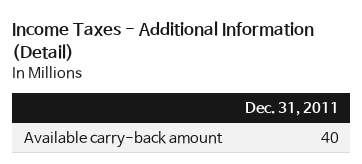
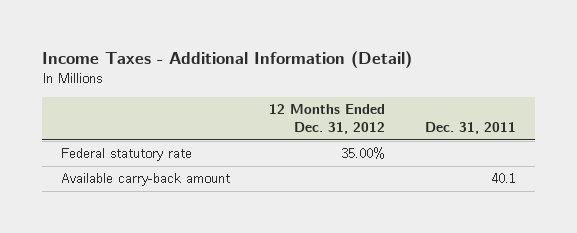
none -> [269,104,386,135] 12 Months Ended Dec. 31, 2012
none -> [61,148,193,162] Federal statutory rate
[320,131,339,143] 40 -> [490,173,516,184] 40.1

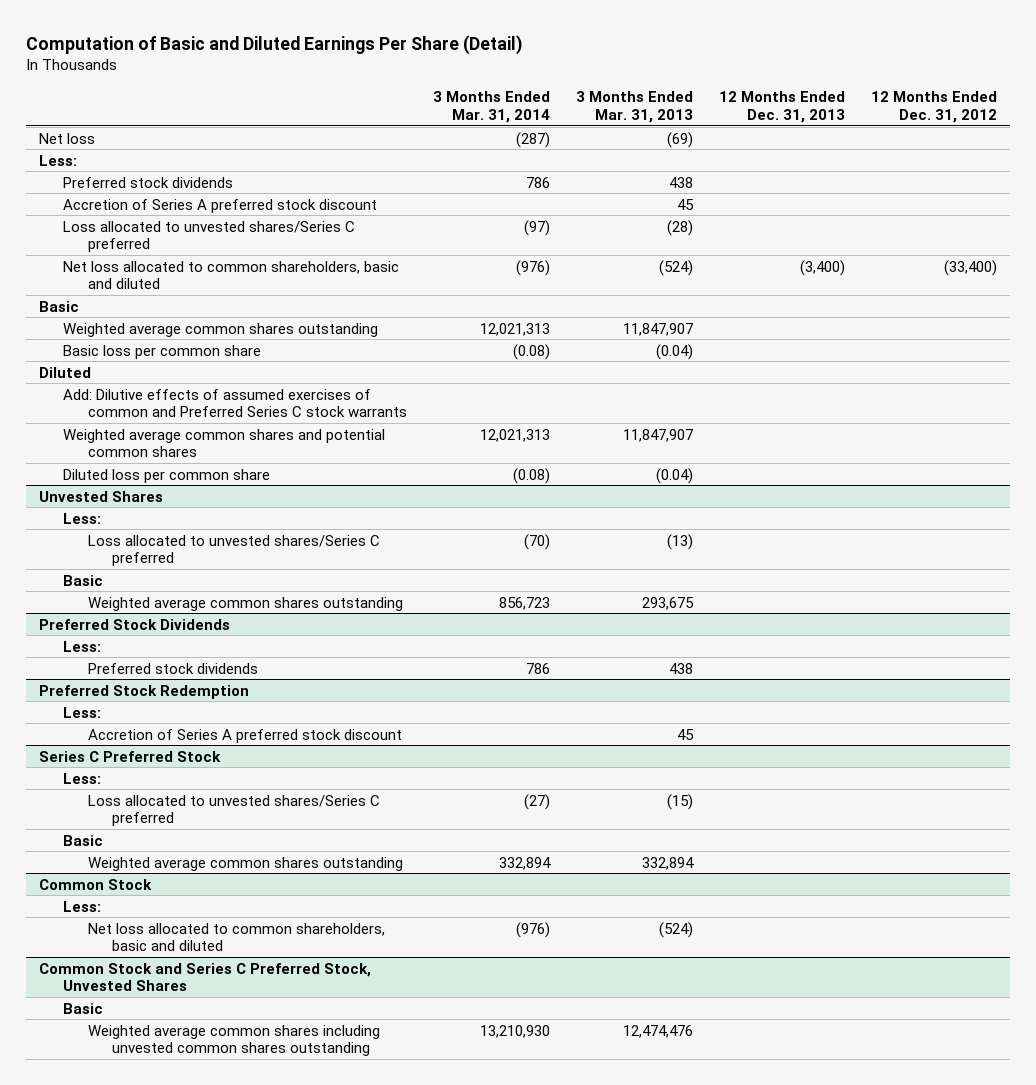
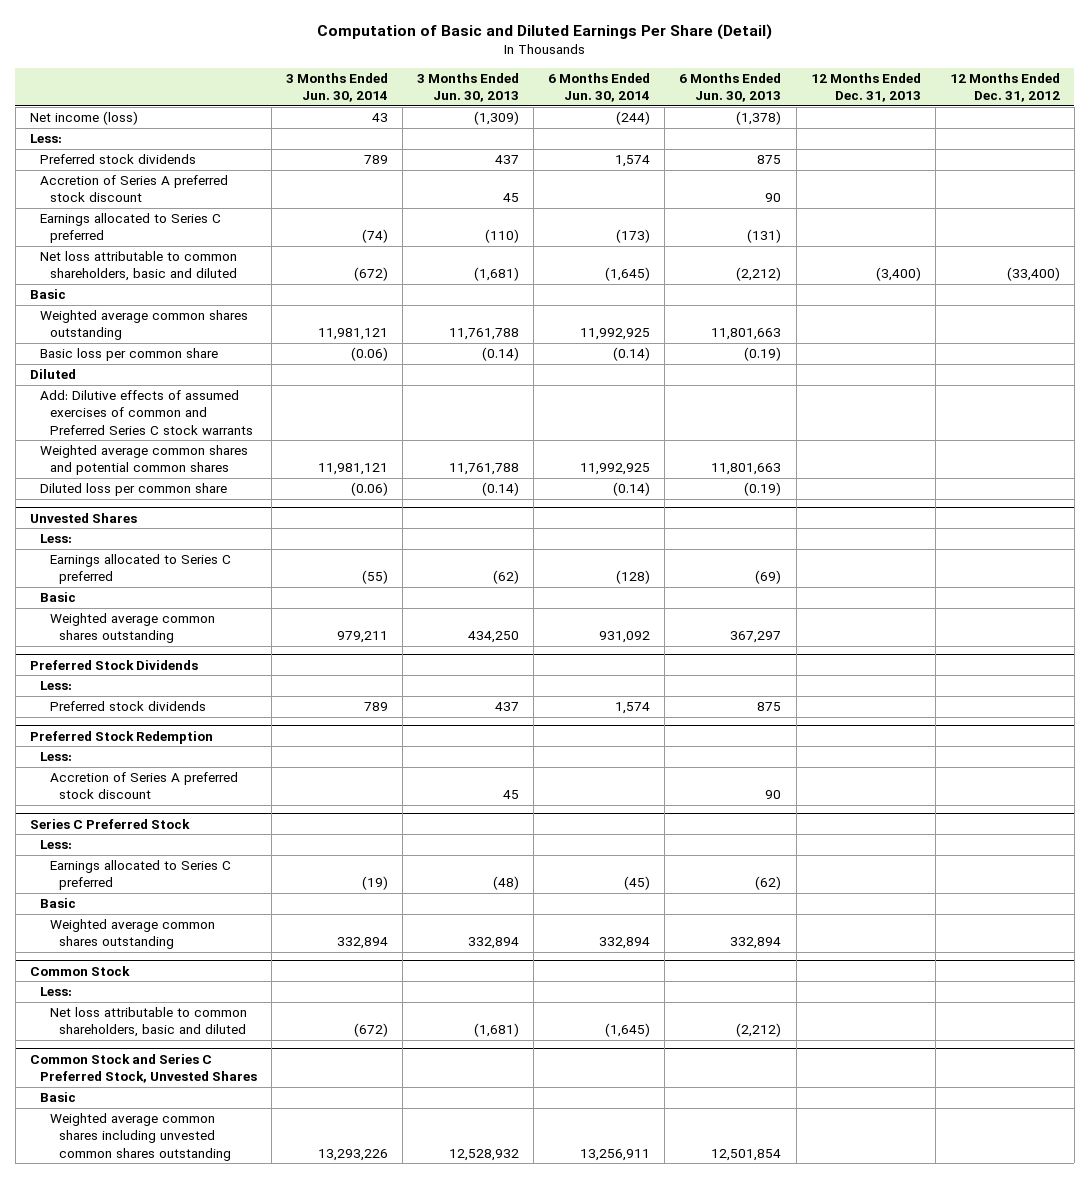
[432,91,550,123] 3 Months Ended Mar. 31, 2014 -> none
[575,91,693,123] 3 Months Ended Mar. 31, 2013 -> none
none -> [285,72,388,102] 3 Months Ended Jun. 30, 2014
none -> [417,72,520,102] 3 Months Ended Jun. 30, 2013
none -> [548,72,651,102] 6 Months Ended Jun. 30, 2014
none -> [679,72,782,102] 6 Months Ended Jun. 30, 2013
[39,132,96,144] Net loss -> [29,111,138,126] Net income (loss)
[63,220,356,253] Loss allocated to unvested shares/Series C preferred -> [39,213,221,244] Earnings allocated to Series C preferred
[63,260,400,290] Net loss allocated to common shareholders, basic and diluted -> [39,251,237,282] Net loss attributable to common shareholders, basic and diluted
[87,534,380,567] Loss allocated to unvested shares/Series C preferred -> [49,554,231,585] Earnings allocated to Series C preferred
[87,794,380,827] Loss allocated to unvested shares/Series C preferred -> [49,860,231,891] Earnings allocated to Series C preferred
[87,922,385,952] Net loss allocated to common shareholders, basic and diluted -> [49,1007,247,1038] Net loss attributable to common shareholders, basic and diluted

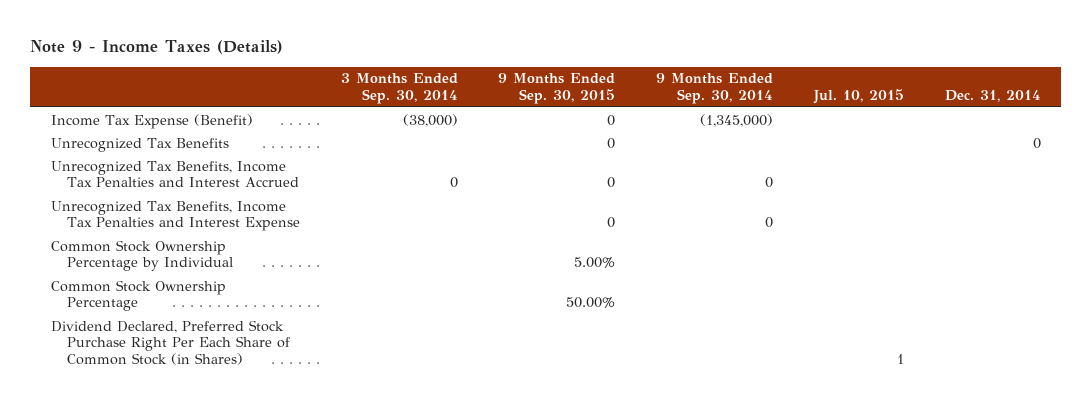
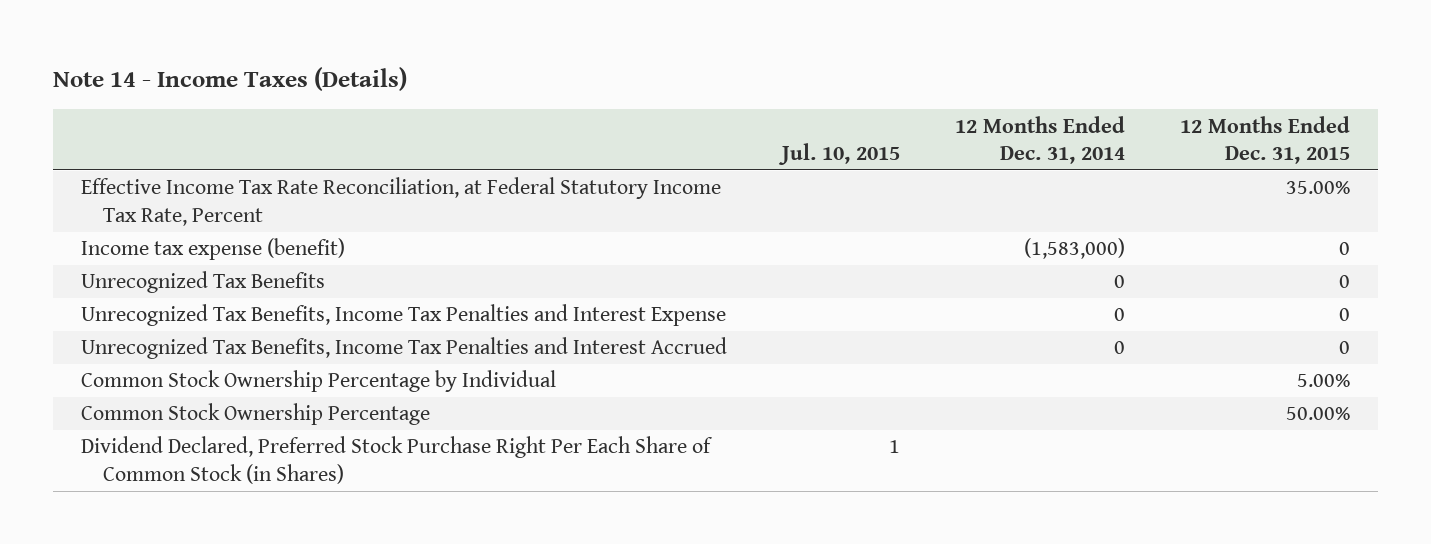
[30,40,284,55] Note 9 - Income Taxes (Details) -> [53,67,408,92] Note 14 - Income Taxes (Details)
[340,73,458,104] 3 Months Ended Sep. 30, 2014 -> none
[498,73,616,104] 9 Months Ended Sep. 30, 2015 -> none
[656,73,774,104] 9 Months Ended Sep. 30, 2014 -> none
[945,89,1042,102] Dec. 31, 2014 -> none
none -> [955,115,1126,165] 12 Months Ended Dec. 31, 2014
none -> [1180,115,1351,165] 12 Months Ended Dec. 31, 2015
none -> [80,177,721,226] Effective Income Tax Rate Reconciliation, at Federal Statutory Income Tax Rate, Percent
[50,113,253,129] Income Tax Expense (Benefit) -> [80,238,345,261] Income tax expense (benefit)
[50,160,299,188] Unrecognized Tax Benefits, Income Tax Penalties and Interest Accrued -> [80,337,727,360] Unrecognized Tax Benefits, Income Tax Penalties and Interest Accrued

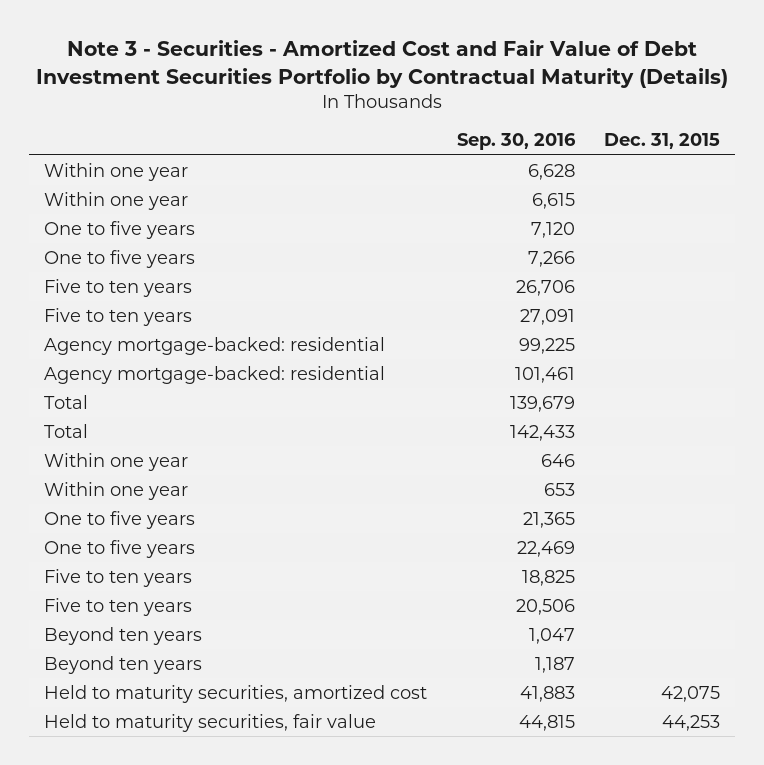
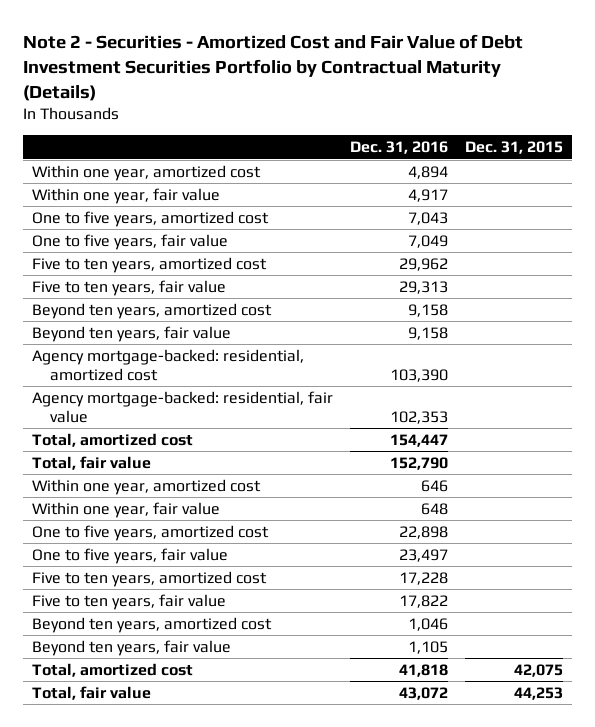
[36,40,729,88] Note 3 - Securities - Amortized Cost and Fair Value of Debt Investment Securities Portfolio by Contractual Maturity (Details) -> [23,34,524,101] Note 2 - Securities - Amortized Cost and Fair Value of Debt Investment Securities Portfolio by Contractual Maturity (Details)
[456,133,576,151] Sep. 30, 2016 -> none
none -> [350,141,449,155] Dec. 31, 2016
[43,162,188,181] Within one year -> [31,164,261,181] Within one year, amortized cost
[43,191,188,210] Within one year -> [31,187,220,204] Within one year, fair value
[43,220,195,239] One to five years -> [31,210,269,227] One to five years, amortized cost
[43,249,195,268] One to five years -> [31,233,228,250] One to five years, fair value
[43,278,192,297] Five to ten years -> [31,256,267,273] Five to ten years, amortized cost
[43,307,192,326] Five to ten years -> [31,279,226,296] Five to ten years, fair value
none -> [31,302,272,319] Beyond ten years, amortized cost
none -> [31,325,231,342] Beyond ten years, fair value
[43,336,385,355] Agency mortgage-backed: residential -> [31,348,304,381] Agency mortgage-backed: residential, amortized cost
[43,365,385,384] Agency mortgage-backed: residential -> [31,390,333,423] Agency mortgage-backed: residential, fair value
[43,394,88,409] Total -> [31,432,193,447] Total, amortized cost
[43,423,88,438] Total -> [31,455,151,470] Total, fair value
[43,452,188,471] Within one year -> [31,478,261,495] Within one year, amortized cost
[43,481,188,500] Within one year -> [31,501,220,518] Within one year, fair value
[43,510,195,529] One to five years -> [31,524,269,541] One to five years, amortized cost
[43,539,195,558] One to five years -> [31,547,228,564] One to five years, fair value
[43,568,192,587] Five to ten years -> [31,570,267,587] Five to ten years, amortized cost
[43,597,192,616] Five to ten years -> [31,593,226,610] Five to ten years, fair value
[43,626,202,645] Beyond ten years -> [31,616,272,633] Beyond ten years, amortized cost
[43,655,202,674] Beyond ten years -> [31,639,231,656] Beyond ten years, fair value
[43,684,427,703] Held to maturity securities, amortized cost -> [31,662,193,677] Total, amortized cost
[43,713,376,732] Held to maturity securities, fair value -> [31,685,151,700] Total, fair value

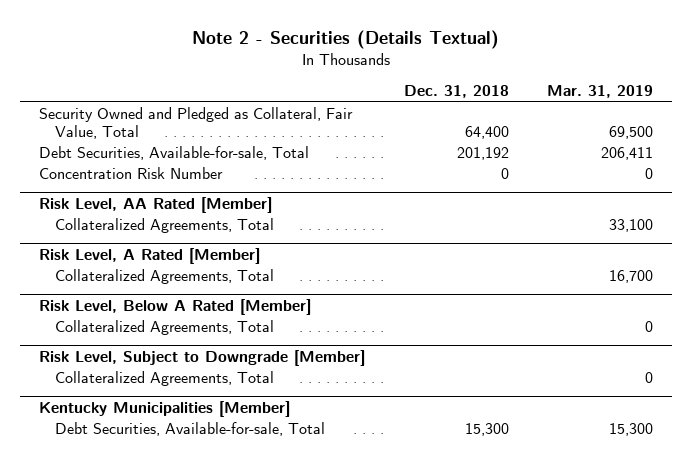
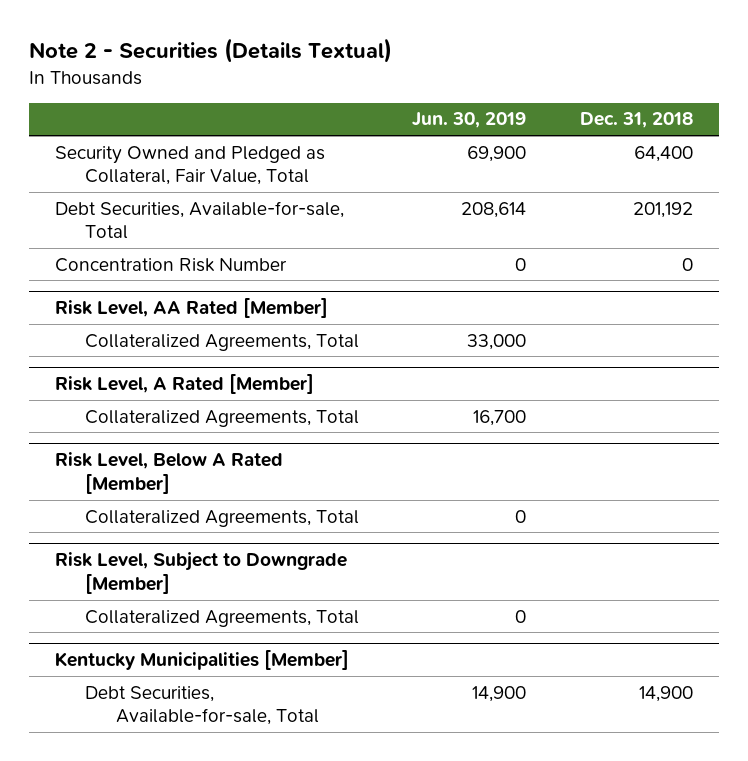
[546,85,653,99] Mar. 31, 2019 -> none
none -> [412,112,527,129] Jun. 30, 2019
[464,423,509,437] 15,300 -> [638,685,693,702] 14,900

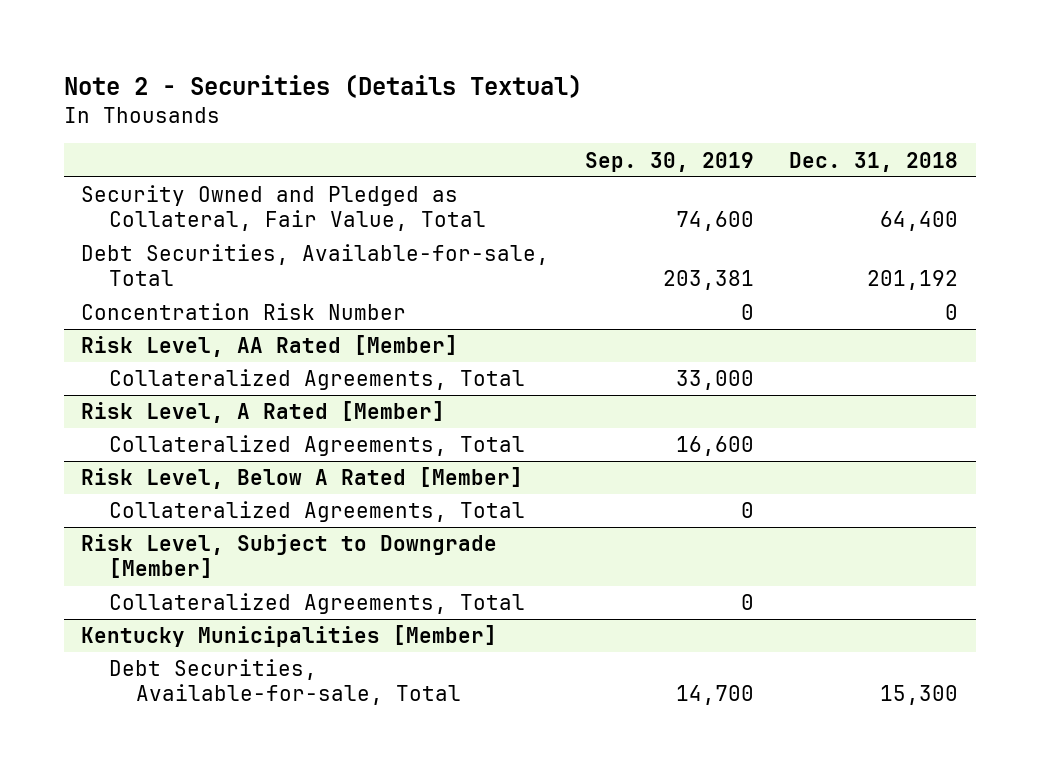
[412,112,527,129] Jun. 30, 2019 -> none
none -> [584,151,754,172] Sep. 30, 2019
[638,685,693,702] 14,900 -> [880,685,959,706] 15,300

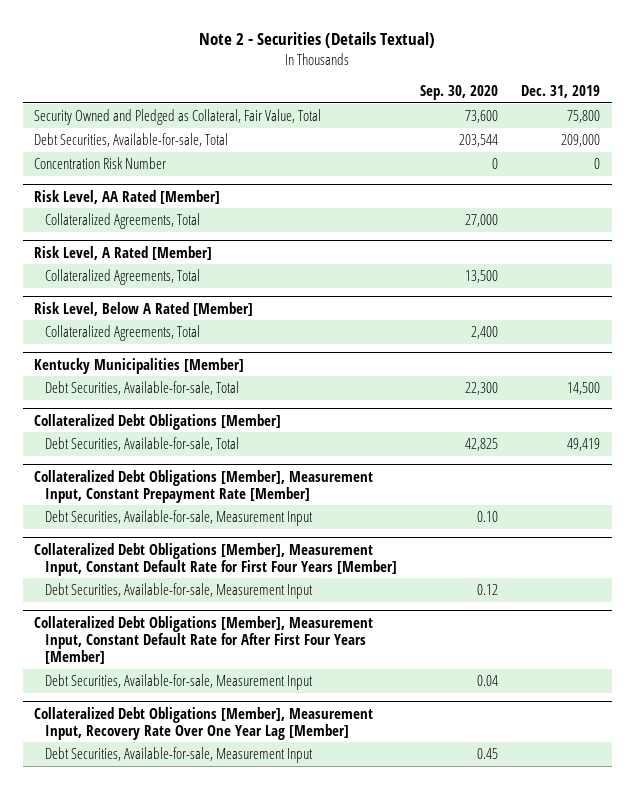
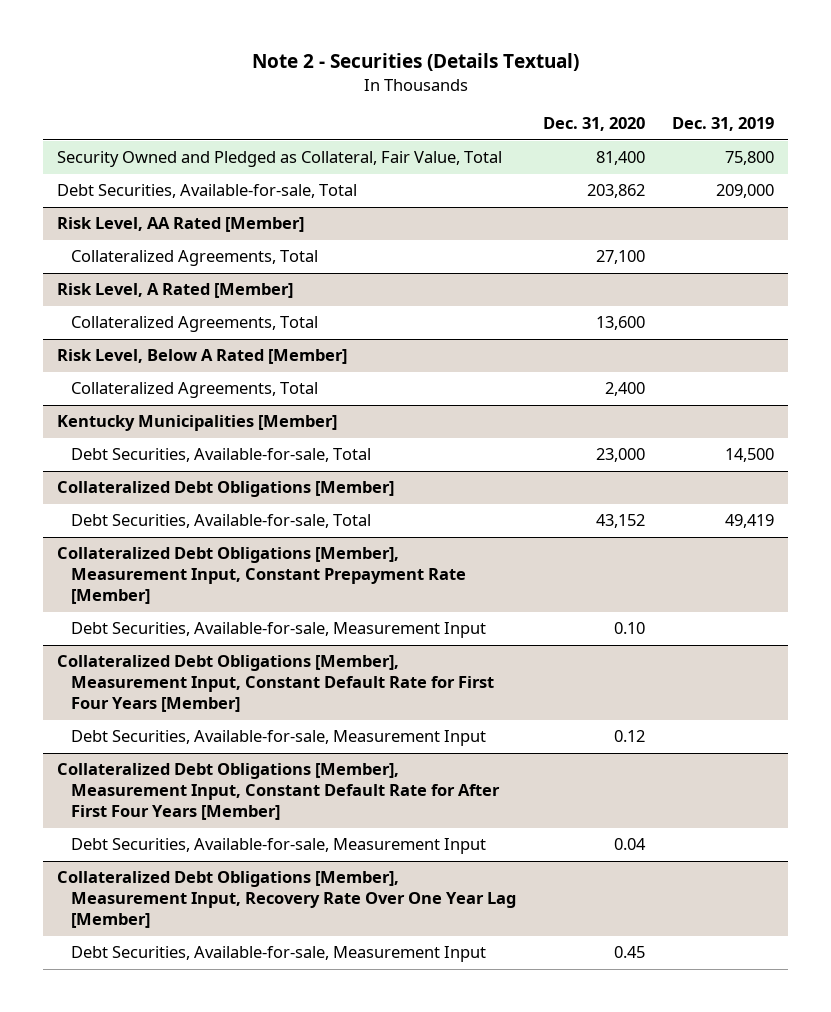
[420,85,499,101] Sep. 30, 2020 -> none
none -> [543,117,646,132] Dec. 31, 2020
[34,156,167,169] Concentration Risk Number -> none

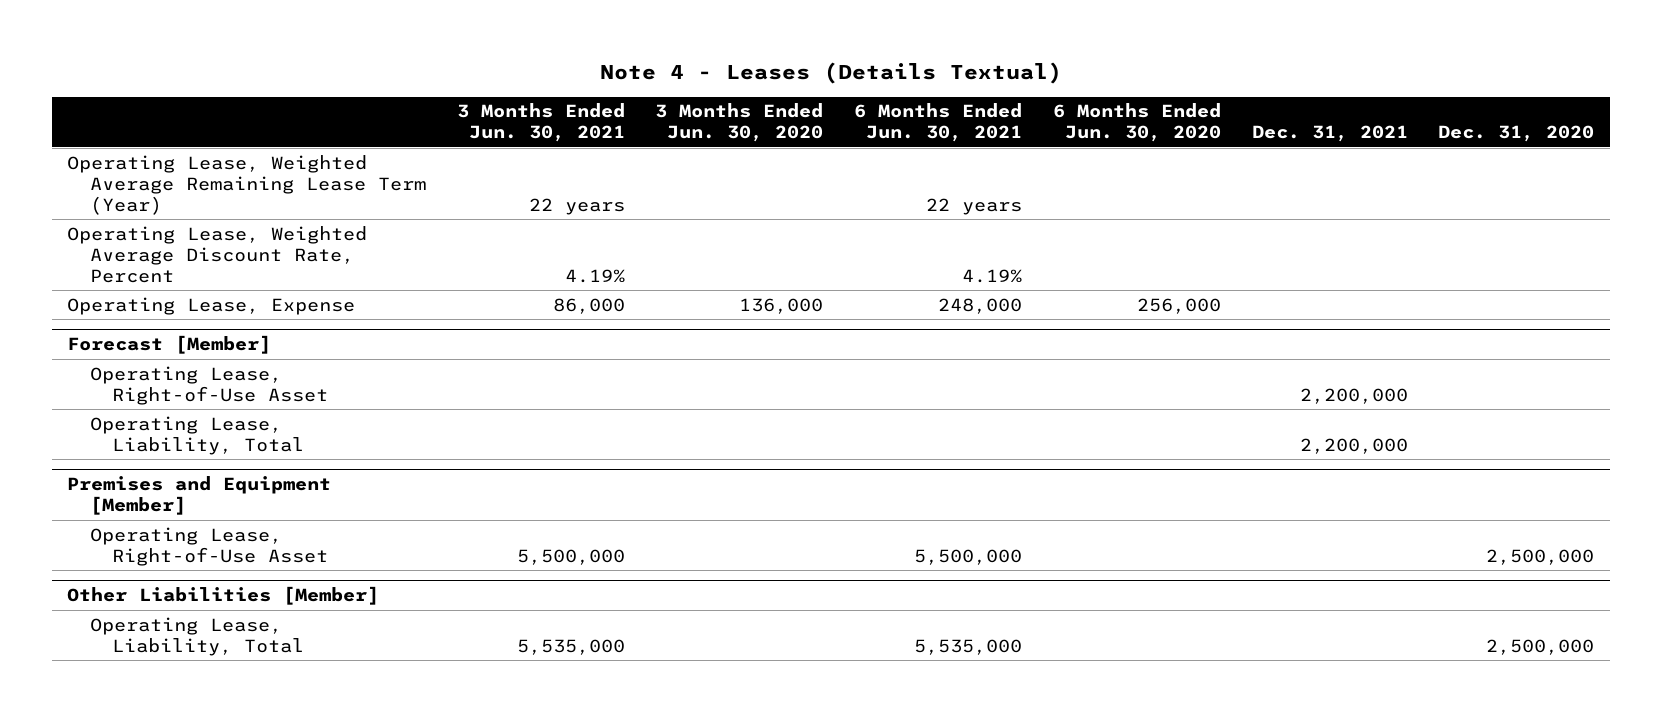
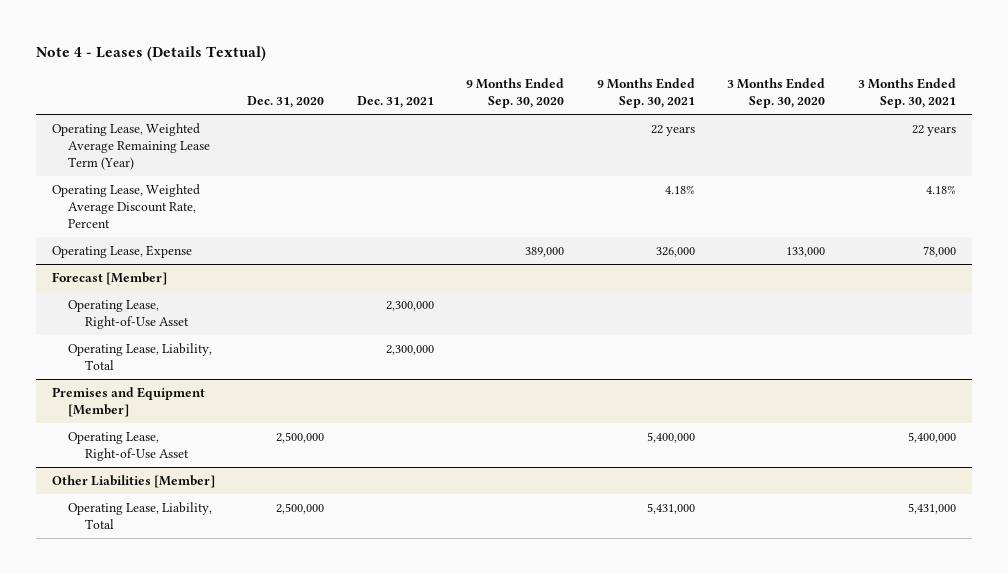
[456,103,625,143] 3 Months Ended Jun. 30, 2021 -> none
[655,103,824,143] 3 Months Ended Jun. 30, 2020 -> none
[854,103,1023,143] 6 Months Ended Jun. 30, 2021 -> none
[1052,103,1221,143] 6 Months Ended Jun. 30, 2020 -> none
none -> [466,78,565,109] 9 Months Ended Sep. 30, 2020
none -> [596,78,695,109] 9 Months Ended Sep. 30, 2021
none -> [727,78,826,109] 3 Months Ended Sep. 30, 2020
none -> [857,78,956,109] 3 Months Ended Sep. 30, 2021
[1299,387,1408,404] 2,200,000 -> [385,300,434,311] 2,300,000
[1299,437,1408,454] 2,200,000 -> [385,344,434,355] 2,300,000

